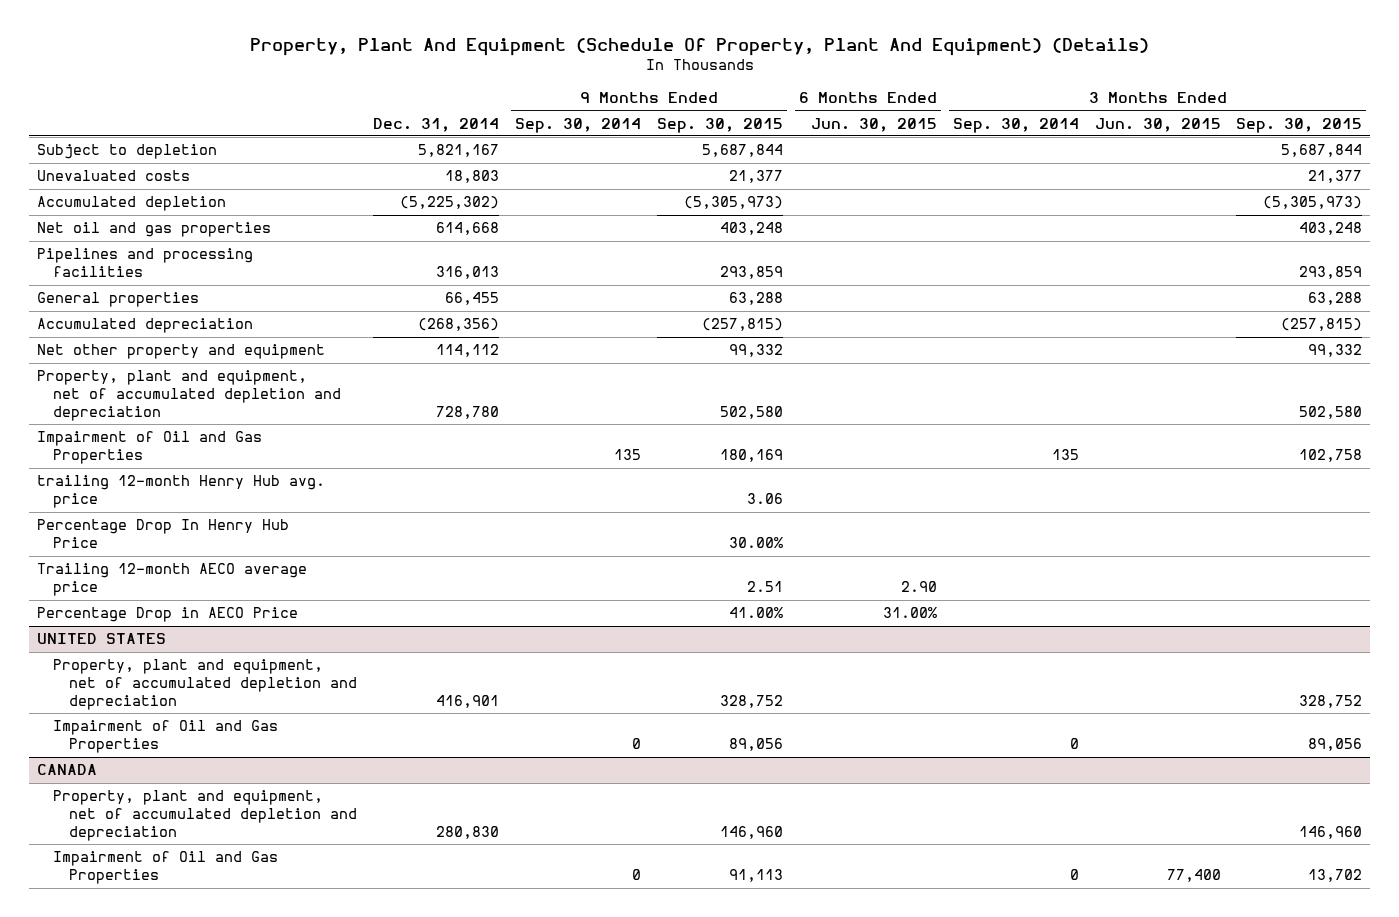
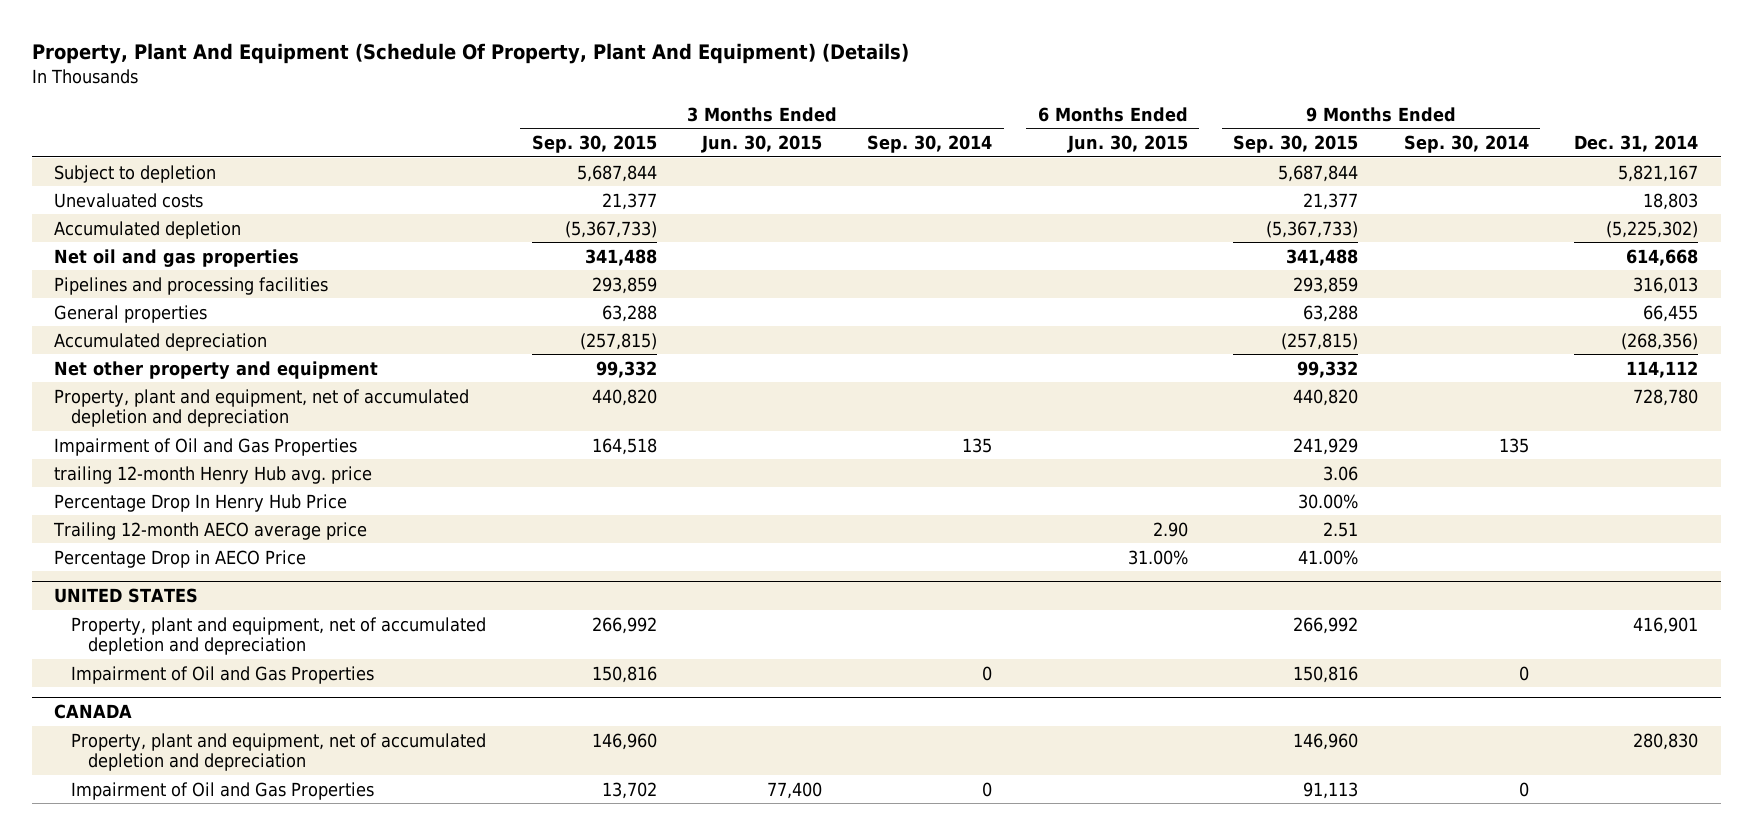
[683,196,783,210] (5,305,973) -> [1266,220,1359,238] (5,367,733)
[1263,196,1363,210] (5,305,973) -> [564,220,657,238] (5,367,733)
[719,222,783,236] 403,248 -> [1286,248,1359,266] 341,488
[1299,222,1363,236] 403,248 -> [584,248,657,266] 341,488
[719,406,783,420] 502,580 -> [1293,388,1359,406] 440,820
[1299,406,1363,420] 502,580 -> [591,388,657,406] 440,820
[719,449,783,463] 180,169 -> [1293,437,1359,455] 241,929
[1299,449,1363,463] 102,758 -> [591,437,657,455] 164,518
[719,695,783,709] 328,752 -> [1293,616,1359,634] 266,992
[1299,695,1363,709] 328,752 -> [591,616,657,634] 266,992
[728,738,783,752] 89,056 -> [1293,665,1359,683] 150,816
[1308,738,1363,752] 89,056 -> [591,665,657,683] 150,816

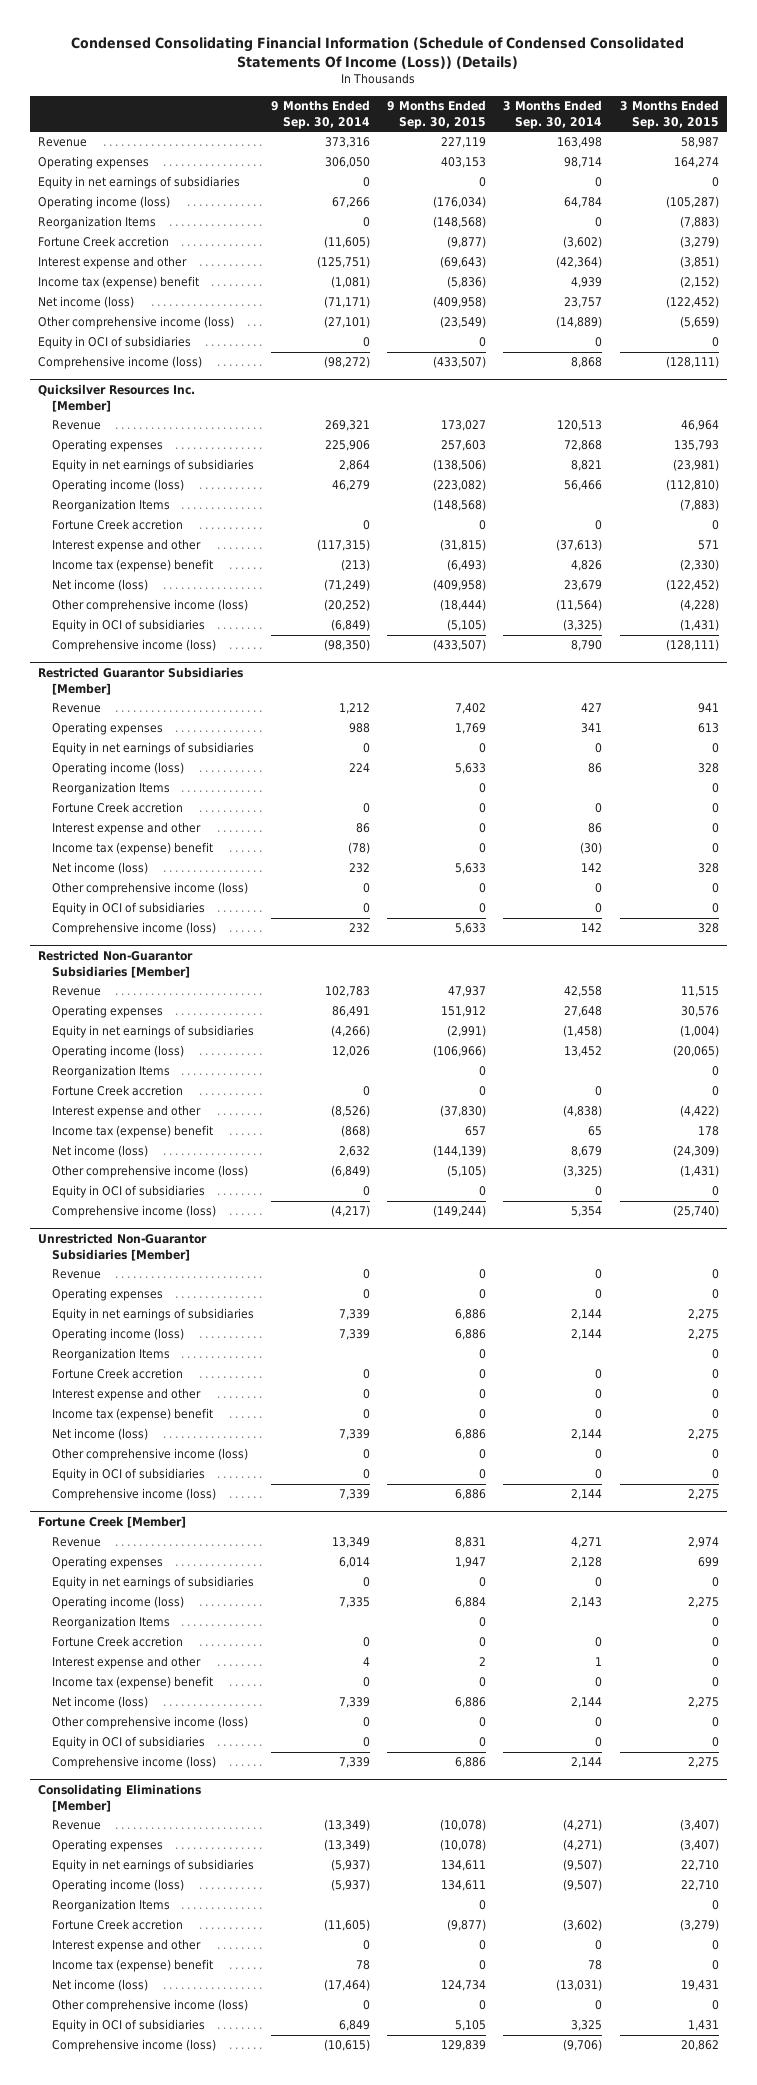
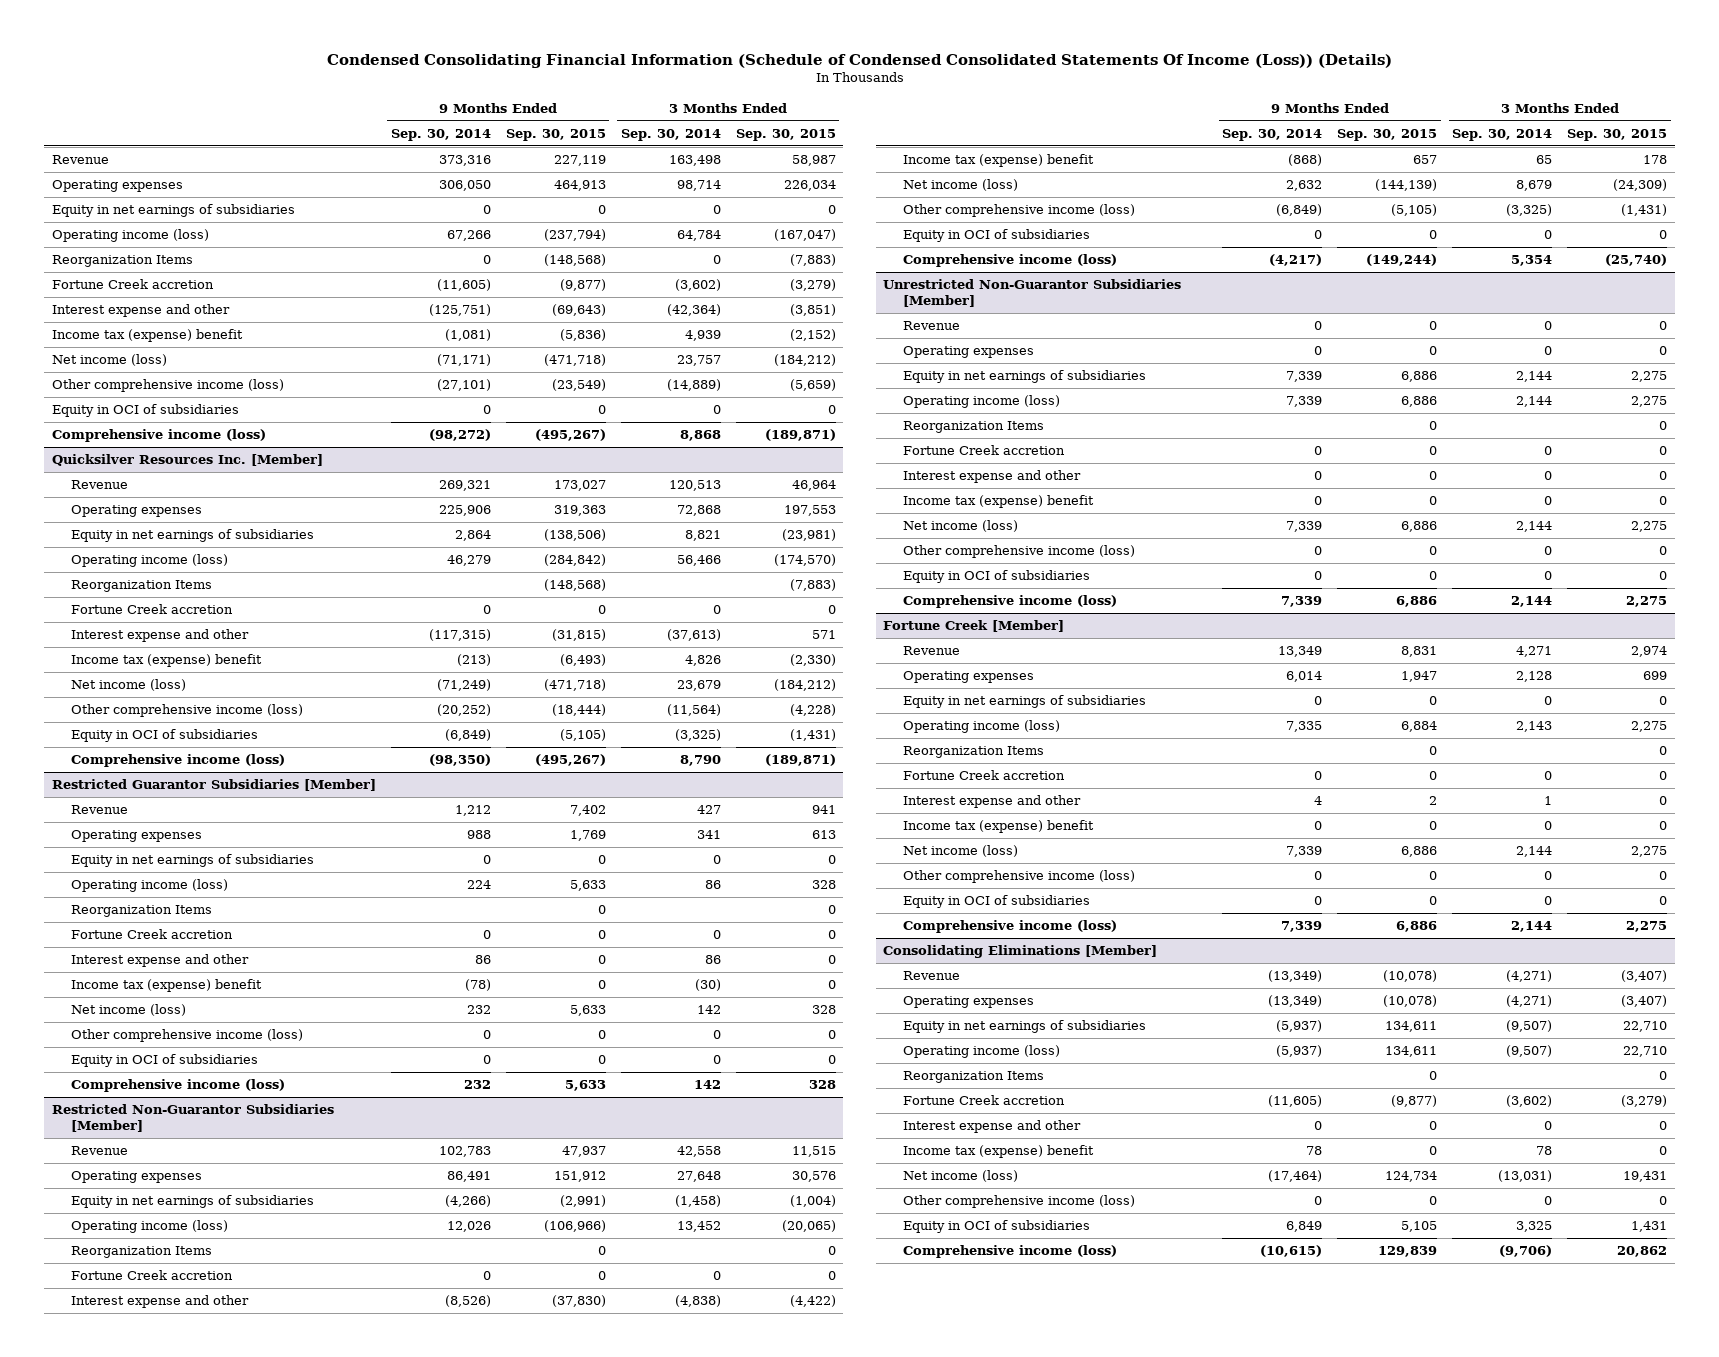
[441,157,487,169] 403,153 -> [553,180,606,192] 464,913
[673,157,719,169] 164,274 -> [783,180,836,192] 226,034
[433,196,487,209] (176,034) -> [543,229,606,242] (237,794)
[665,196,719,209] (105,287) -> [773,229,836,242] (167,047)
[433,296,487,309] (409,958) -> [543,354,606,367] (471,718)
[665,296,719,309] (122,452) -> [773,354,836,367] (184,212)
[433,356,487,369] (433,507) -> [534,429,606,442] (495,267)
[665,356,719,369] (128,111) -> [764,429,836,442] (189,871)
[441,440,487,452] 257,603 -> [553,505,606,517] 319,363
[673,440,719,452] 135,793 -> [783,505,836,517] 197,553
[433,479,487,492] (223,082) -> [543,554,606,567] (284,842)
[665,479,719,492] (112,810) -> [773,554,836,567] (174,570)
[433,579,487,592] (409,958) -> [543,679,606,692] (471,718)
[665,579,719,592] (122,452) -> [773,679,836,692] (184,212)
[433,639,487,652] (433,507) -> [534,754,606,767] (495,267)
[665,639,719,652] (128,111) -> [764,754,836,767] (189,871)

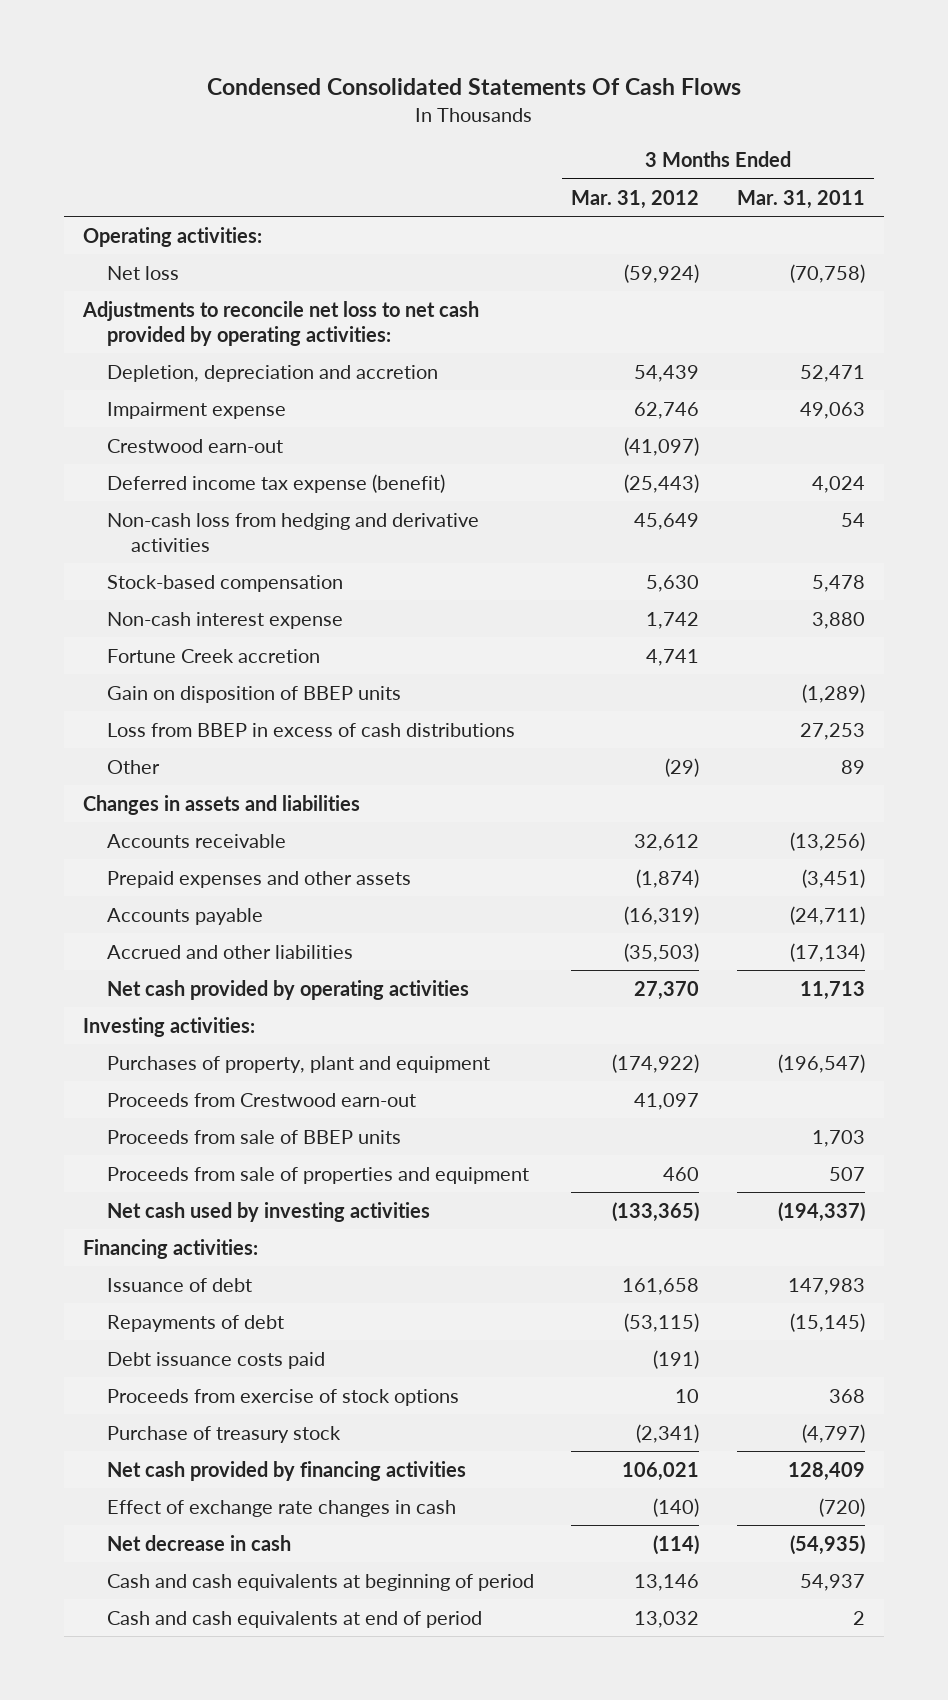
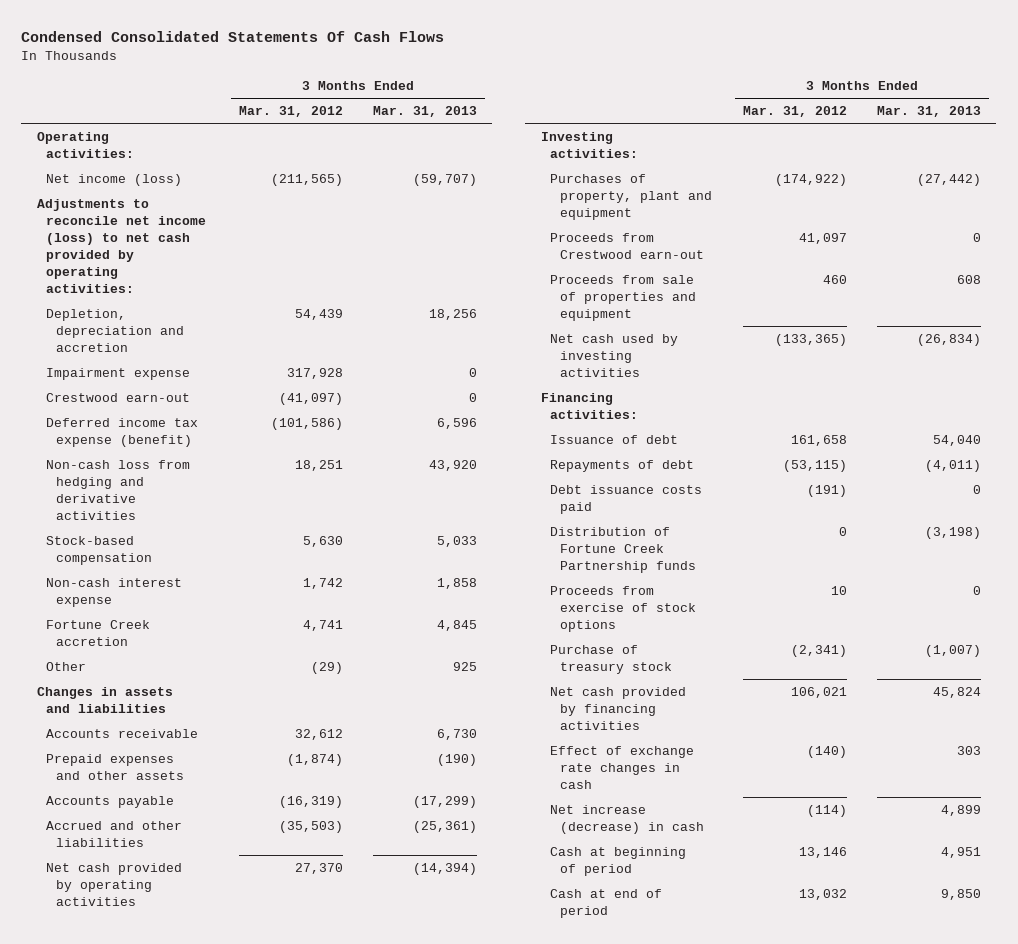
[736,189,865,209] Mar. 31, 2011 -> none
none -> [373,105,478,117] Mar. 31, 2013
[106,265,179,280] Net loss -> [46,173,183,186] Net income (loss)
[624,263,700,283] (59,924) -> [270,173,343,186] (211,565)
[81,300,479,346] Adjustments to reconcile net loss to net cash provided by operating activities: -> [36,198,207,294] Adjustments to reconcile net income (loss) to net cash provided by operating activities:
[634,401,700,419] 62,746 -> [286,367,343,379] 317,928
[624,473,700,493] (25,443) -> [270,417,343,430] (101,586)
[634,512,700,530] 45,649 -> [294,459,343,471] 18,251
[106,685,401,703] Gain on disposition of BBEP units -> none
[106,722,515,737] Loss from BBEP in excess of cash distributions -> none
[106,1129,401,1144] Proceeds from sale of BBEP units -> none
none -> [550,526,697,574] Distribution of Fortune Creek Partnership funds
[106,1534,291,1551] Net decrease in cash -> [550,804,705,834] Net increase (decrease) in cash
[106,1573,534,1591] Cash and cash equivalents at beginning of period -> [550,846,687,876] Cash at beginning of period
[106,1610,482,1628] Cash and cash equivalents at end of period -> [550,888,663,918] Cash at end of period

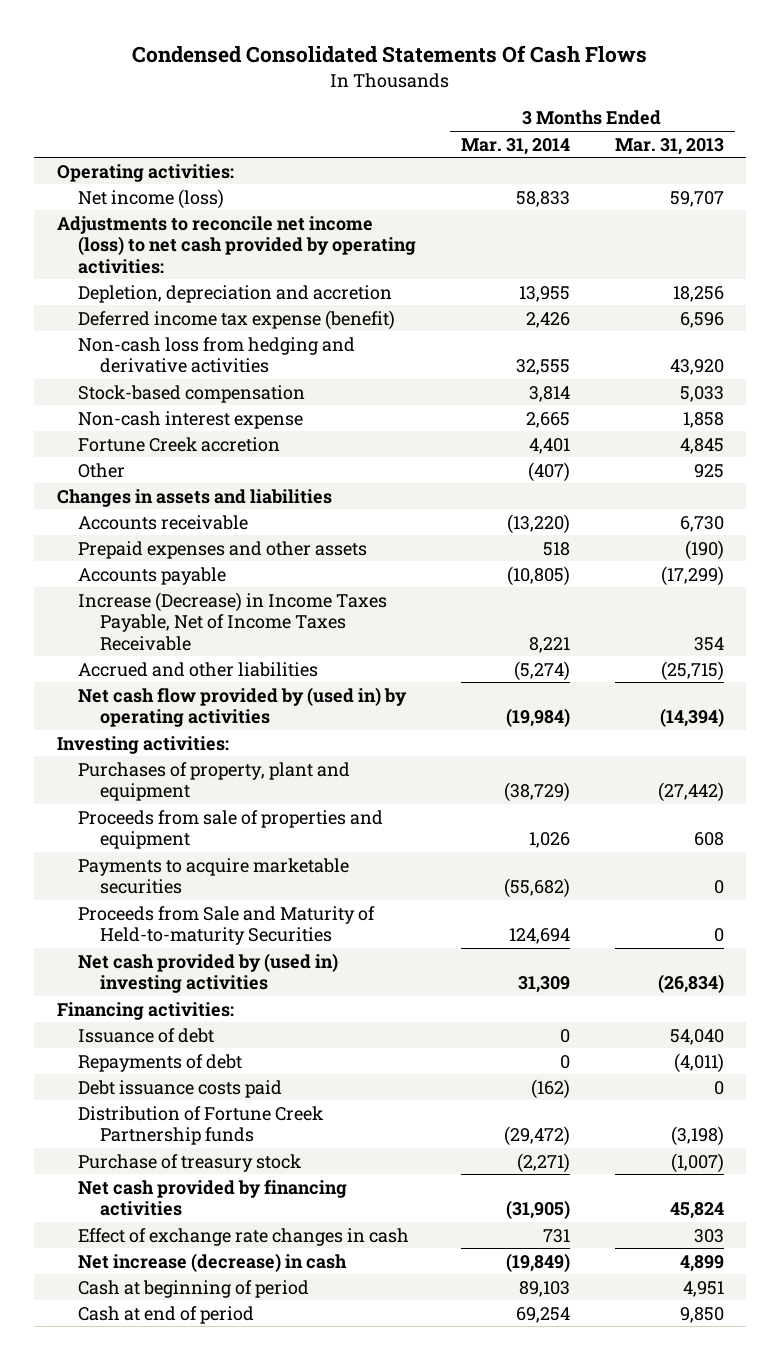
[238,105,343,117] Mar. 31, 2012 -> none
none -> [461,137,571,155] Mar. 31, 2014
[413,173,478,186] (59,707) -> [669,190,724,207] 59,707
[46,367,191,380] Impairment expense -> none
[46,392,191,402] Crestwood earn-out -> none
none -> [78,591,388,651] Increase (Decrease) in Income Taxes Payable, Net of Income Taxes Receivable
[413,820,478,833] (25,361) -> [660,660,724,681] (25,715)
[46,862,183,907] Net cash provided by operating activities -> [78,686,408,728] Net cash flow provided by (used in) by operating activities
[550,232,705,259] Proceeds from Crestwood earn-out -> none
none -> [78,857,350,895] Payments to acquire marketable securities
none -> [78,905,376,946] Proceeds from Sale and Maturity of Held-to-maturity Securities
[550,333,679,378] Net cash used by investing activities -> [78,952,339,994] Net cash provided by (used in) investing activities
[550,585,697,633] Proceeds from exercise of stock options -> none

